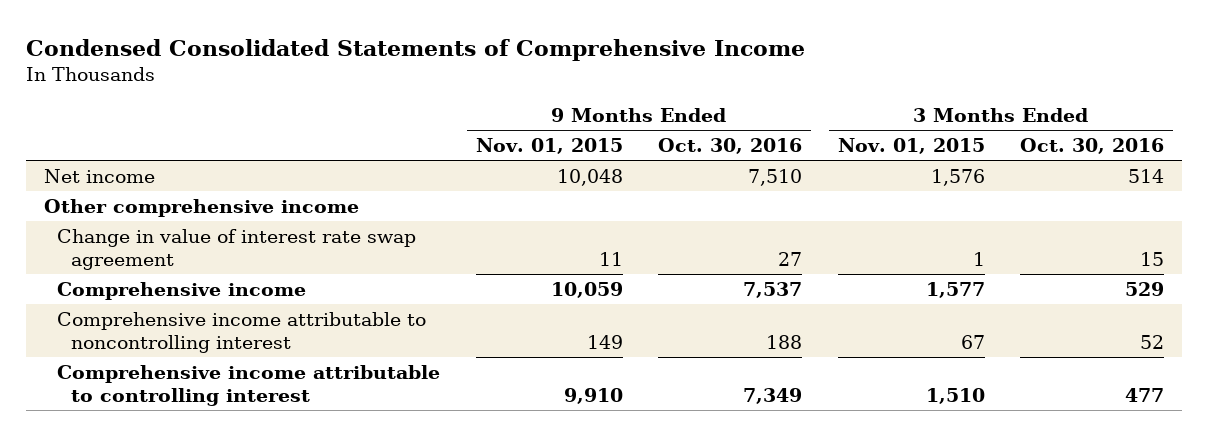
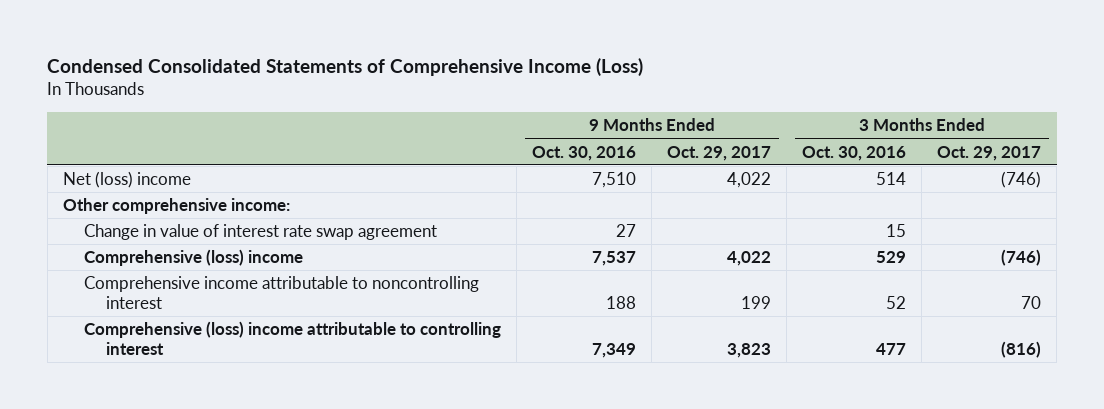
[26,38,806,61] Condensed Consolidated Statements of Comprehensive Income -> [47,57,644,76] Condensed Consolidated Statements of Comprehensive Income (Loss)
[475,138,623,155] Nov. 01, 2015 -> none
[837,138,985,155] Nov. 01, 2015 -> none
none -> [667,145,772,161] Oct. 29, 2017
none -> [937,145,1042,161] Oct. 29, 2017
[43,168,155,183] Net income -> [62,171,191,189] Net (loss) income
[43,198,359,217] Other comprehensive income -> [62,198,290,215] Other comprehensive income:
[57,281,307,300] Comprehensive income -> [84,249,304,267] Comprehensive (loss) income
[57,364,441,407] Comprehensive income attributable to controlling interest -> [84,321,502,355] Comprehensive (loss) income attributable to controlling interest

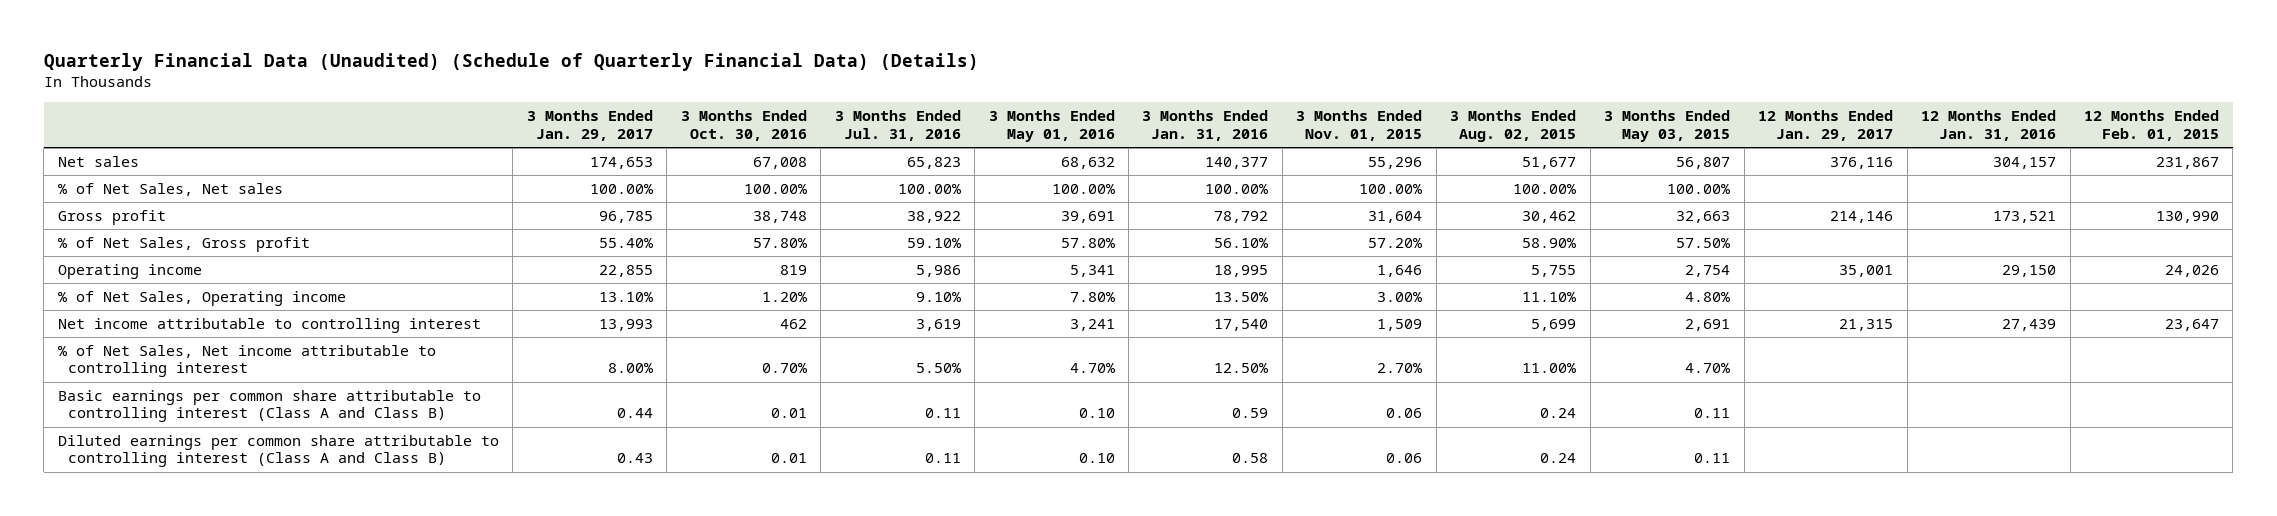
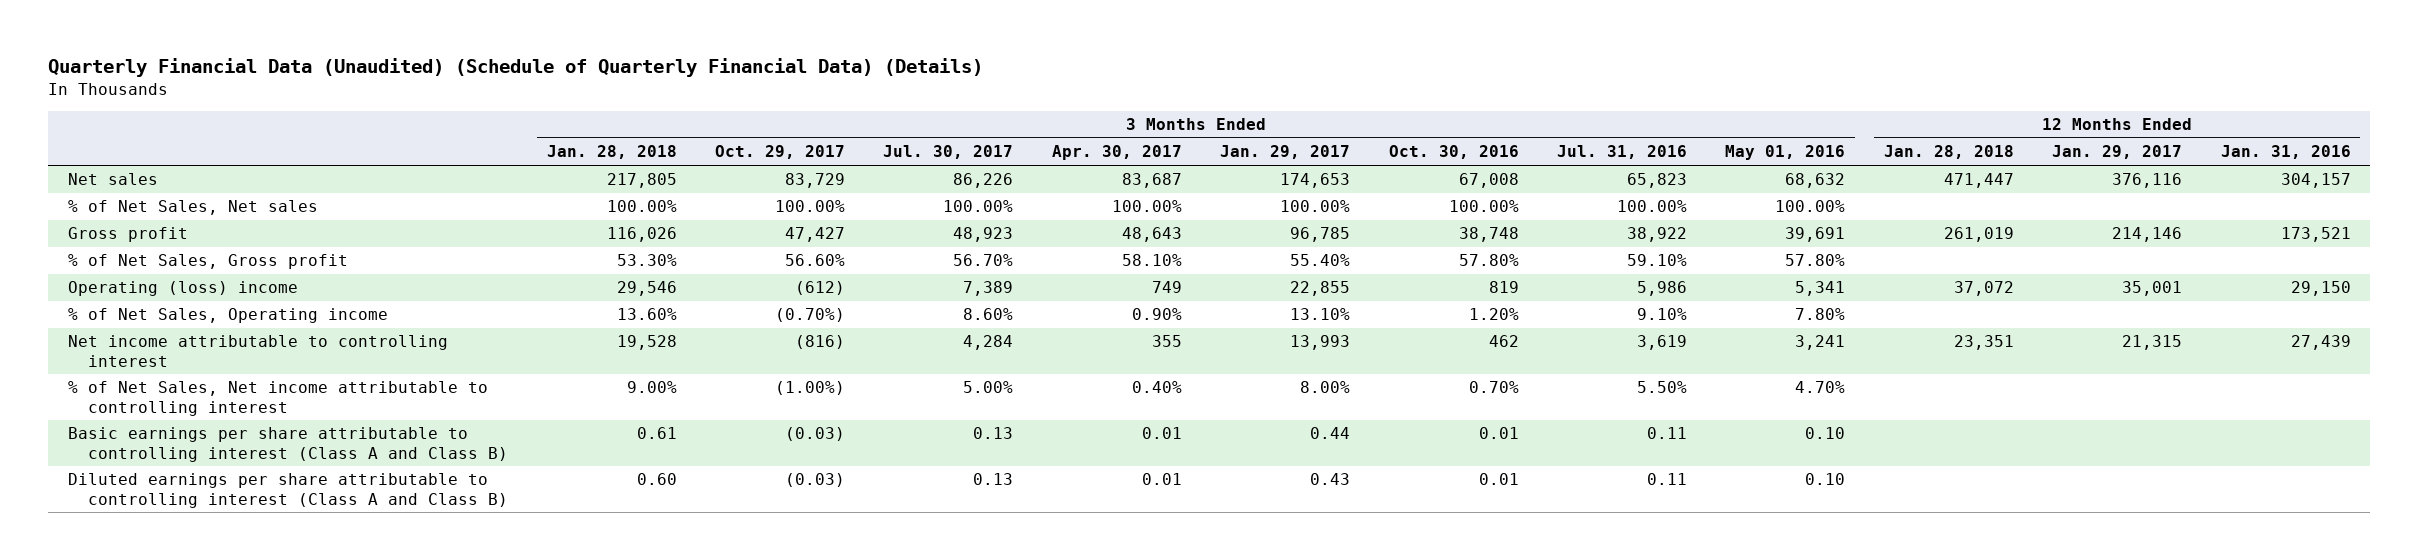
[1142,110,1269,141] 3 Months Ended Jan. 31, 2016 -> none
[1296,110,1423,141] 3 Months Ended Nov. 01, 2015 -> none
[1450,110,1577,142] 3 Months Ended Aug. 02, 2015 -> none
[1604,110,1731,142] 3 Months Ended May 03, 2015 -> none
[2084,110,2220,141] 12 Months Ended Feb. 01, 2015 -> none
none -> [546,145,677,160] Jan. 28, 2018
none -> [714,145,845,160] Oct. 29, 2017
none -> [883,145,1014,160] Jul. 30, 2017
none -> [1051,145,1182,161] Apr. 30, 2017
none -> [1883,145,2014,160] Jan. 28, 2018
[57,264,202,280] Operating income -> [67,281,298,297] Operating (loss) income
[57,390,481,423] Basic earnings per common share attributable to controlling interest (Class A and Class B) -> [67,427,509,462] Basic earnings per share attributable to controlling interest (Class A and Class B)
[57,435,499,468] Diluted earnings per common share attributable to controlling interest (Class A and Class B) -> [67,473,509,508] Diluted earnings per share attributable to controlling interest (Class A and Class B)

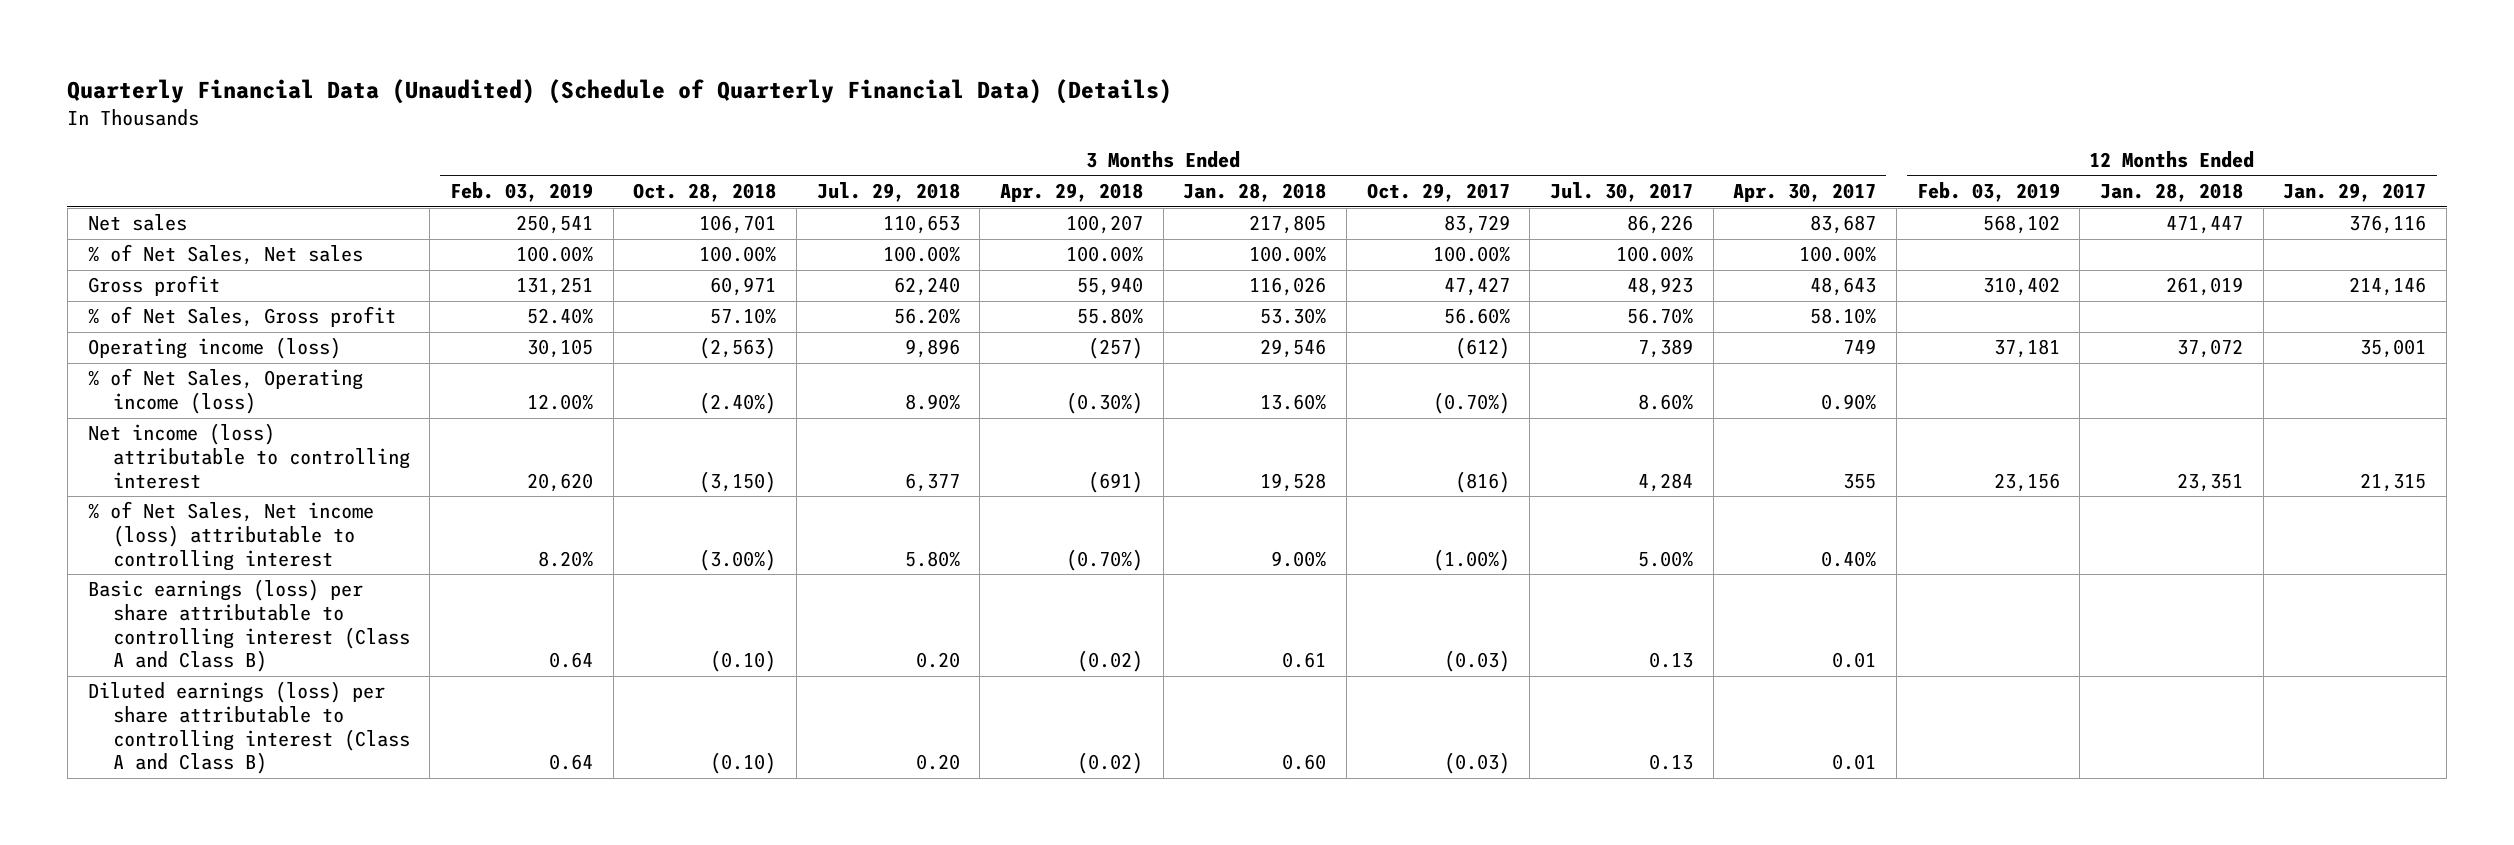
[1220,145,1351,160] Jan. 29, 2017 -> none
[1388,145,1519,160] Oct. 30, 2016 -> none
[1557,145,1688,160] Jul. 31, 2016 -> none
[1725,145,1846,161] May 01, 2016 -> none
[2220,145,2351,160] Jan. 31, 2016 -> none
none -> [449,182,593,203] Feb. 03, 2019
none -> [633,183,777,203] Oct. 28, 2018
none -> [816,182,960,203] Jul. 29, 2018
none -> [999,183,1143,203] Apr. 29, 2018
none -> [1916,182,2060,203] Feb. 03, 2019
[67,281,298,297] Operating (loss) income -> [87,337,341,360] Operating income (loss)
[67,308,388,324] % of Net Sales, Operating income -> [87,368,363,415] % of Net Sales, Operating income (loss)
[67,335,448,367] Net income attributable to controlling interest -> [87,423,410,489] Net income (loss) attributable to controlling interest
[67,381,488,416] % of Net Sales, Net income attributable to controlling interest -> [87,501,374,571] % of Net Sales, Net income (loss) attributable to controlling interest
[67,427,509,462] Basic earnings per share attributable to controlling interest (Class A and Class B) -> [87,579,410,673] Basic earnings (loss) per share attributable to controlling interest (Class A and Class B)
[67,473,509,508] Diluted earnings per share attributable to controlling interest (Class A and Class B) -> [87,681,410,775] Diluted earnings (loss) per share attributable to controlling interest (Class A and Class B)

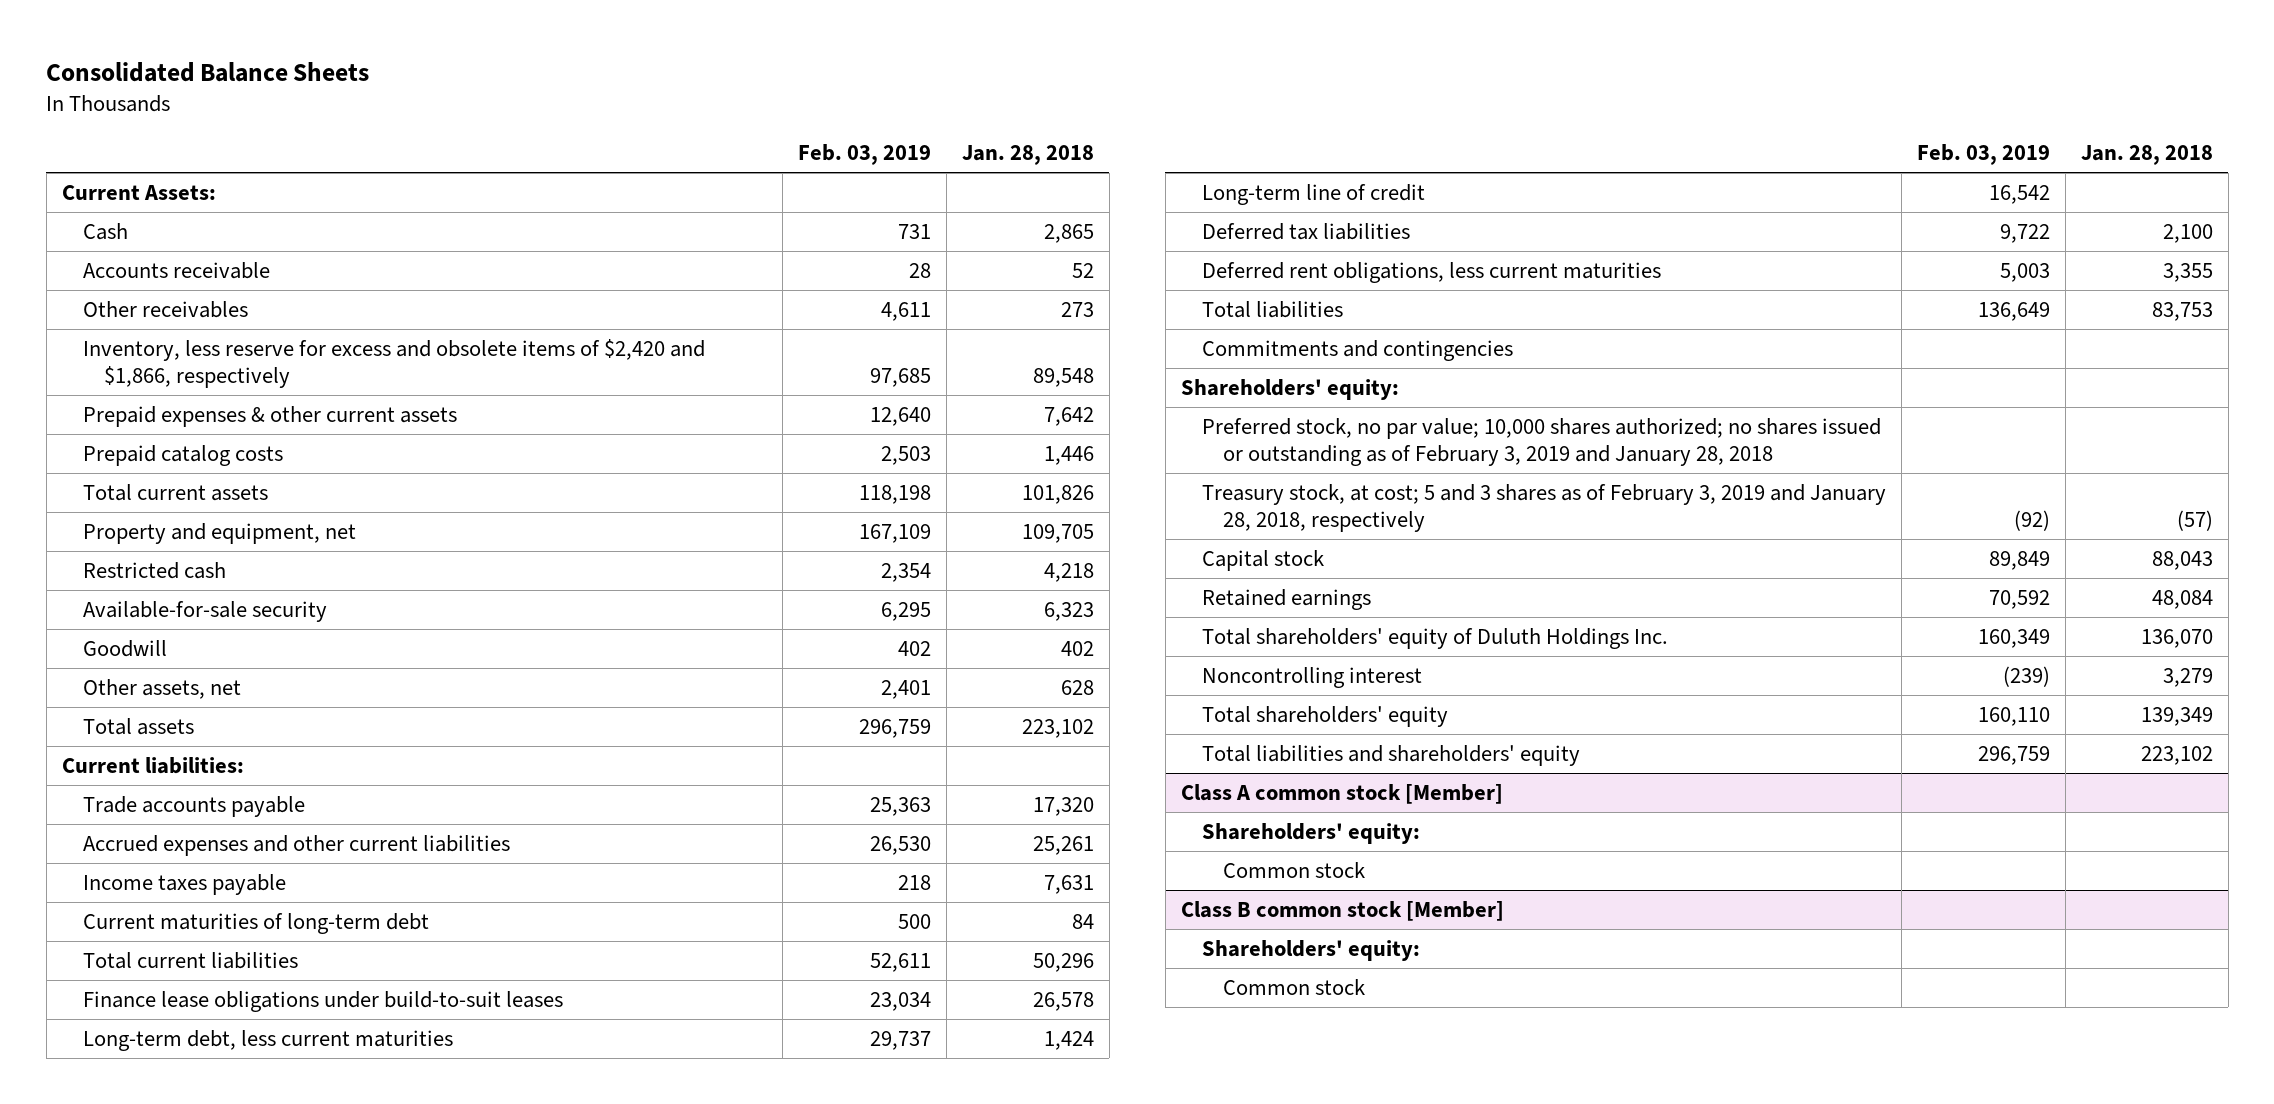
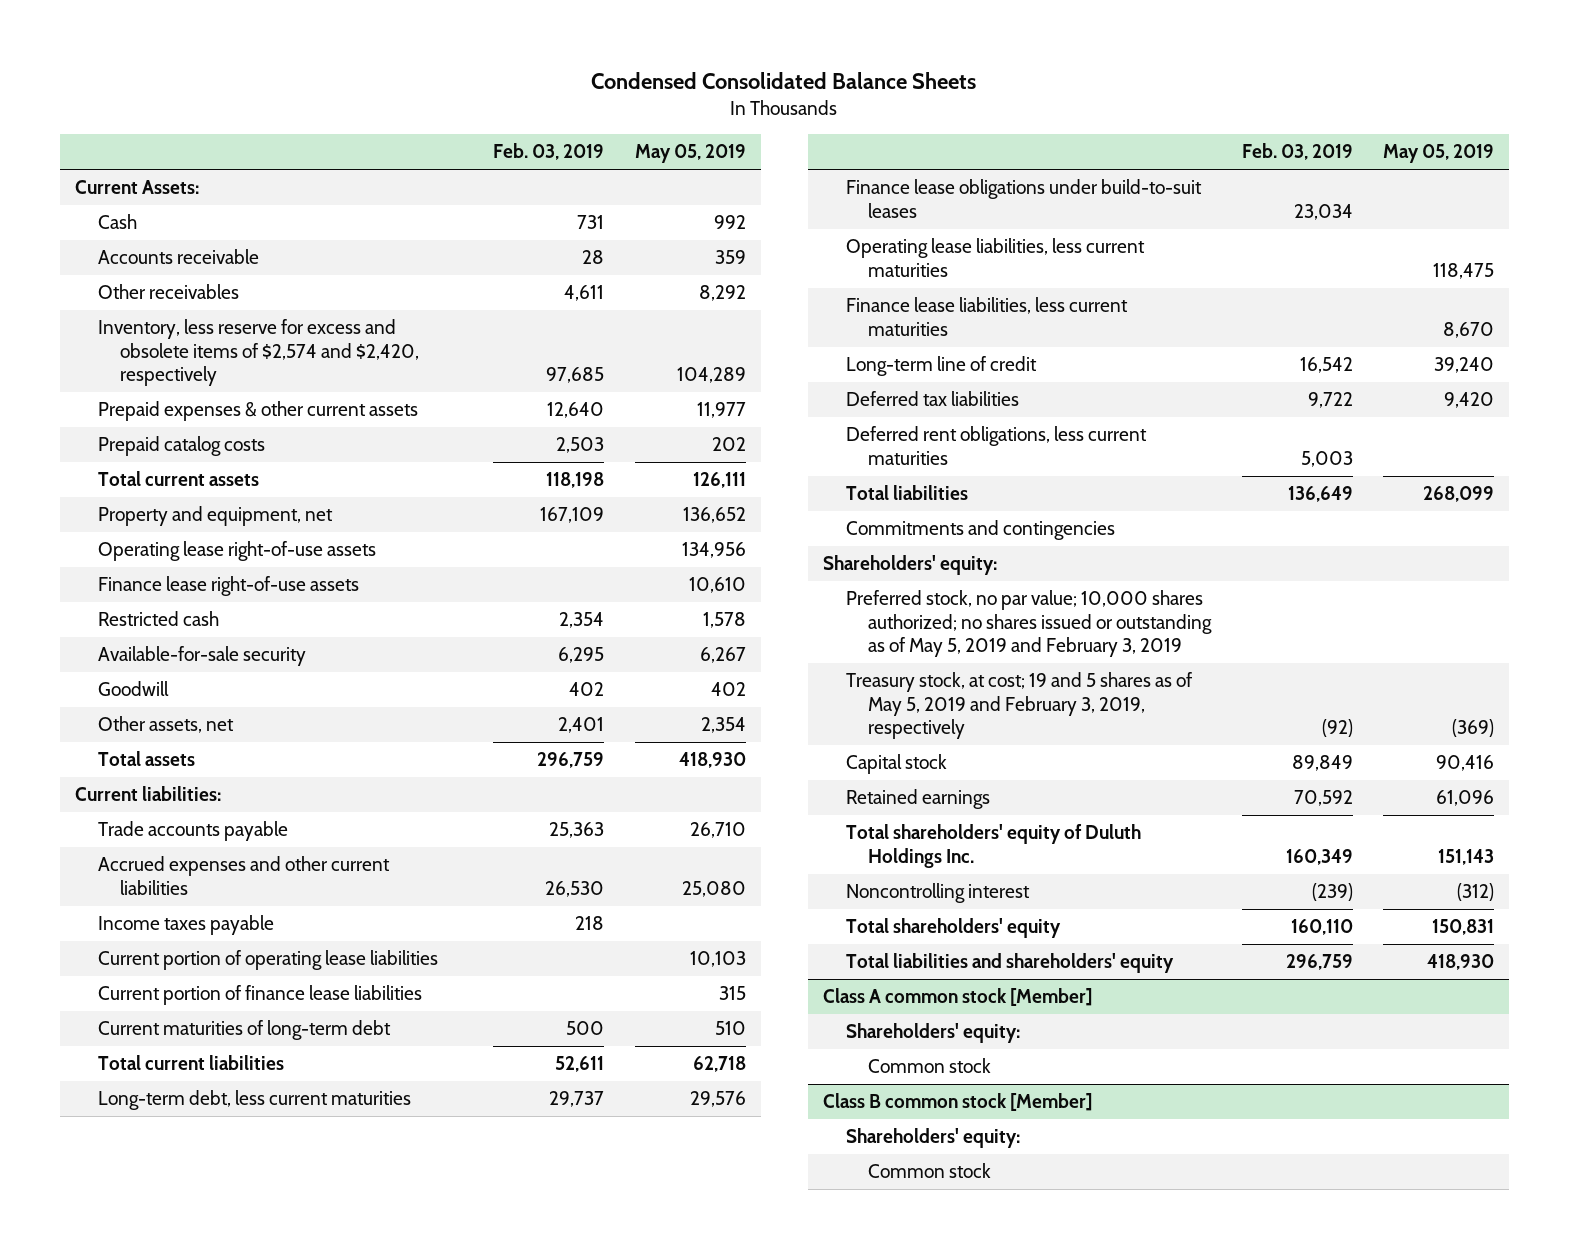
[46,61,370,82] Consolidated Balance Sheets -> [591,72,977,90] Condensed Consolidated Balance Sheets
[961,145,1094,166] Jan. 28, 2018 -> none
none -> [634,144,746,164] May 05, 2019
[82,338,705,388] Inventory, less reserve for excess and obsolete items of $2,420 and $1,866, respectively -> [97,319,420,387] Inventory, less reserve for excess and obsolete items of $2,574 and $2,420, respectively
none -> [97,541,376,562] Operating lease right-of-use assets
none -> [97,576,359,597] Finance lease right-of-use assets
none -> [97,950,438,971] Current portion of operating lease liabilities
none -> [97,985,422,1006] Current portion of finance lease liabilities
[82,990,563,1012] Finance lease obligations under build-to-suit leases -> [845,179,1202,218] Finance lease obligations under build-to-suit leases
none -> [845,238,1145,277] Operating lease liabilities, less current maturities
none -> [845,297,1128,336] Finance lease liabilities, less current maturities
[1201,417,1881,466] Preferred stock, no par value; 10,000 shares authorized; no shares issued or outstanding as of February 3, 2019 and January 28, 2018 -> [845,590,1213,658] Preferred stock, no par value; 10,000 shares authorized; no shares issued or outstanding as of May 5, 2019 and February 3, 2019
[1201,483,1886,532] Treasury stock, at cost; 5 and 3 shares as of February 3, 2019 and January 28, 2018, respectively -> [845,672,1193,740] Treasury stock, at cost; 19 and 5 shares as of May 5, 2019 and February 3, 2019, respectively

